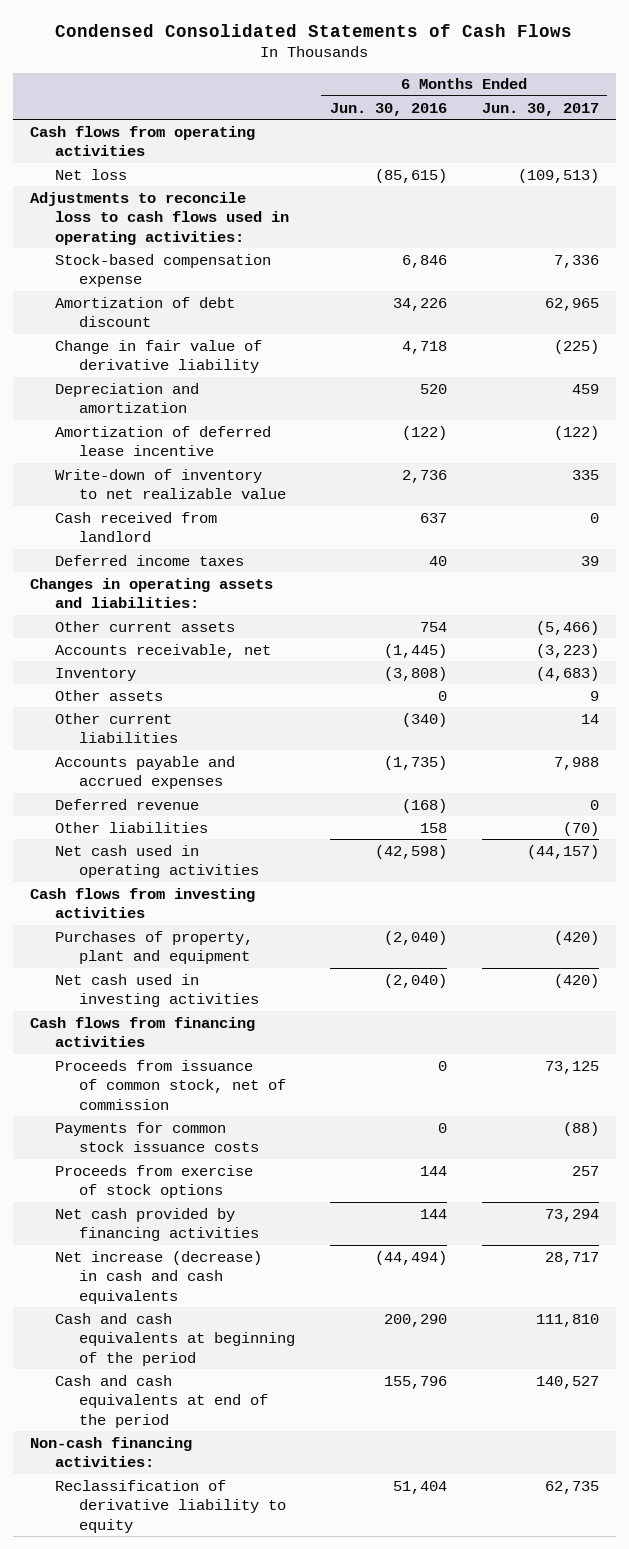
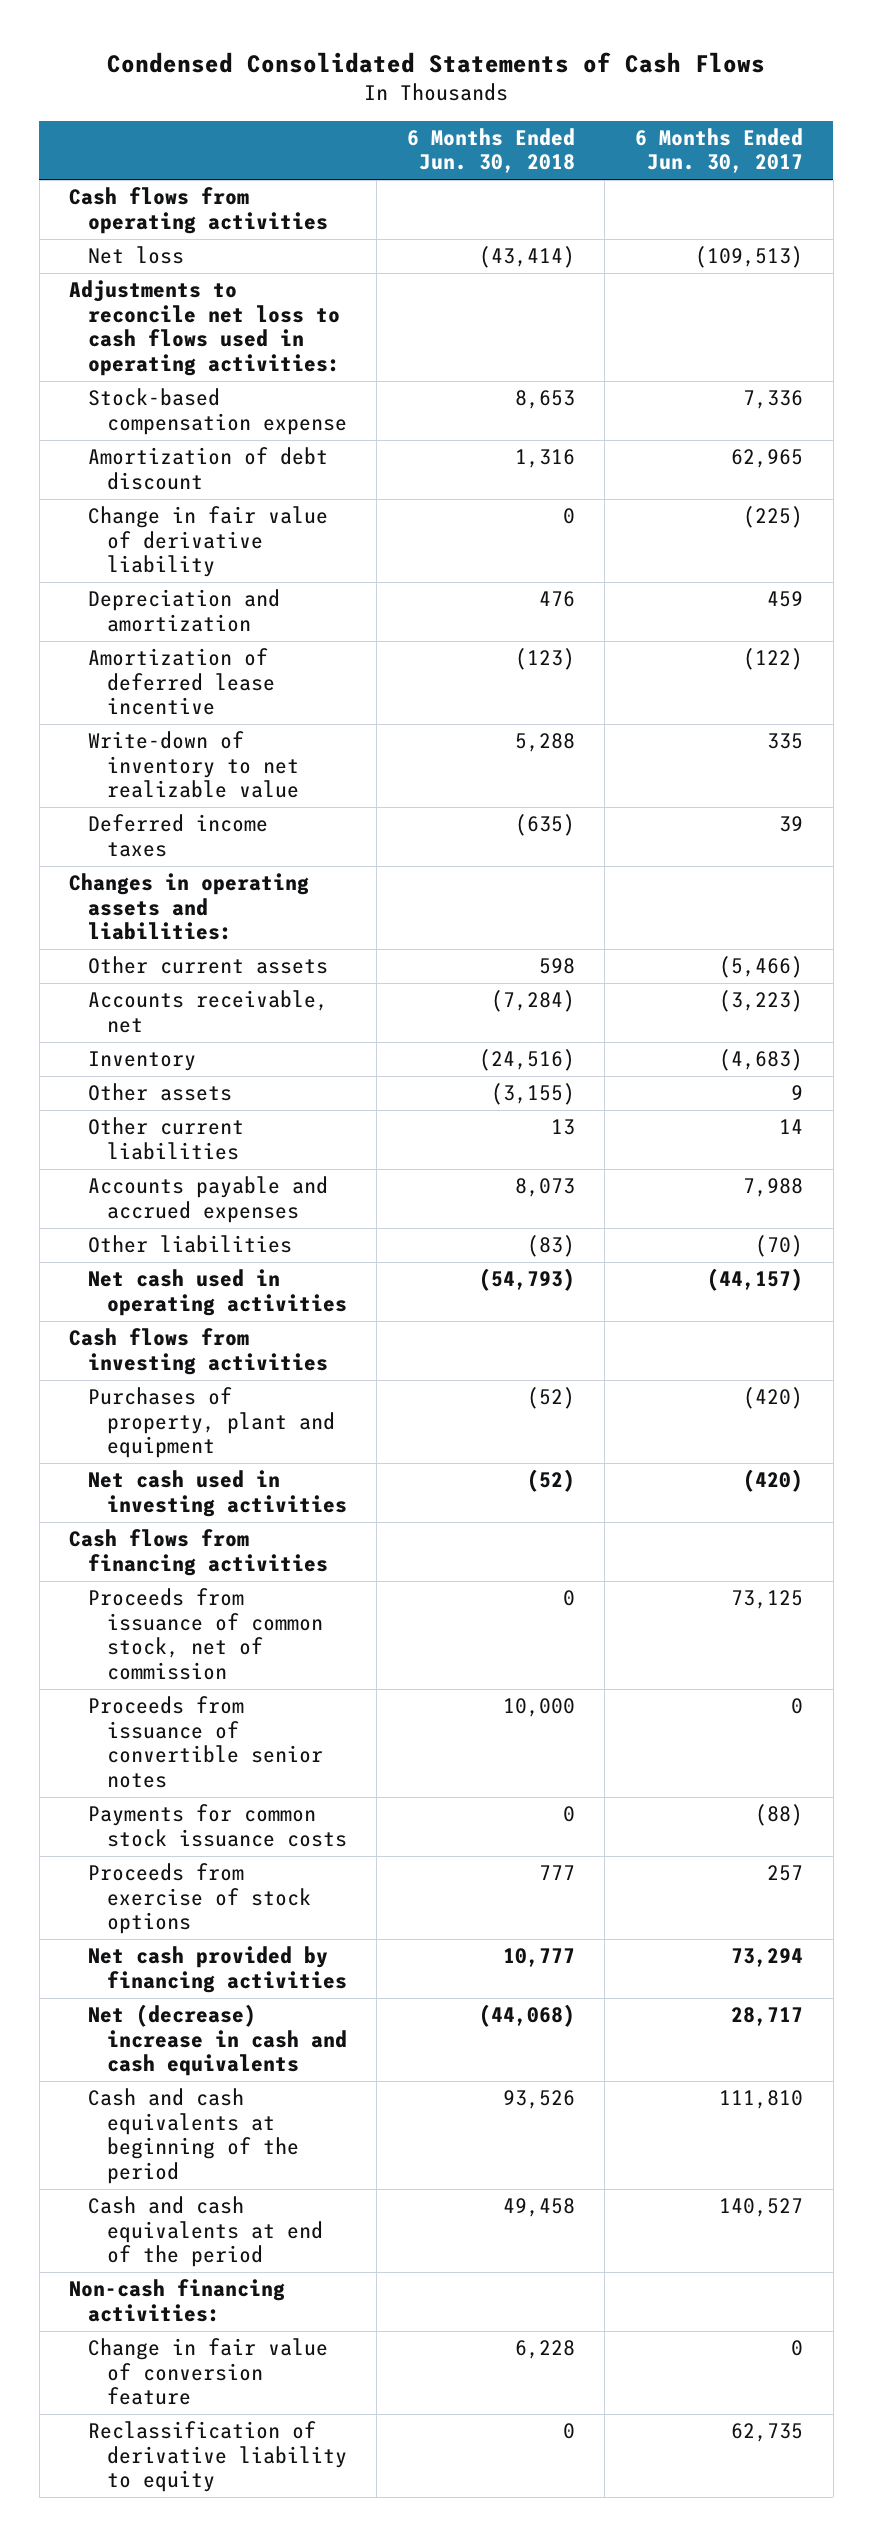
[329,102,447,116] Jun. 30, 2016 -> none
none -> [406,128,575,174] 6 Months Ended Jun. 30, 2018
[30,191,289,245] Adjustments to reconcile loss to cash flows used in operating activities: -> [69,280,340,376] Adjustments to reconcile net loss to cash flows used in operating activities:
[54,511,217,543] Cash received from landlord -> none
[54,798,199,810] Deferred revenue -> none
none -> [87,1696,323,1788] Proceeds from issuance of convertible senior notes
[54,1250,262,1304] Net increase (decrease) in cash and cash equivalents -> [87,2004,347,2077] Net (decrease) increase in cash and cash equivalents
none -> [87,2338,328,2406] Change in fair value of conversion feature

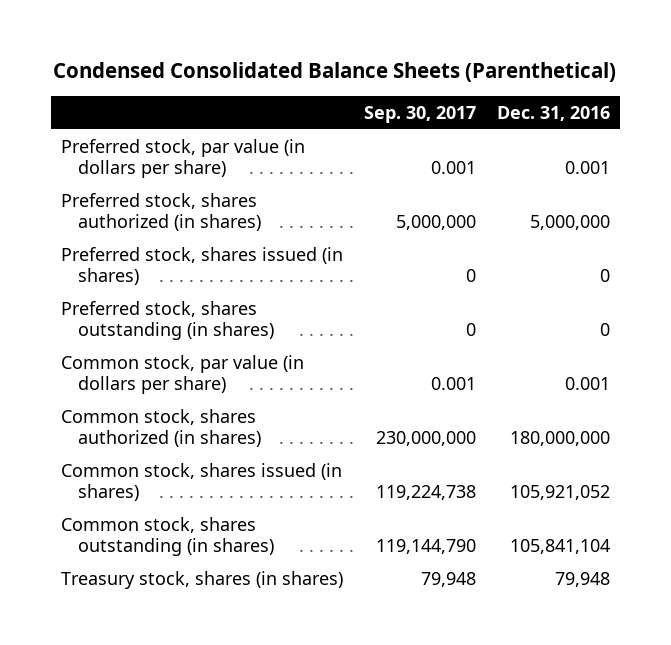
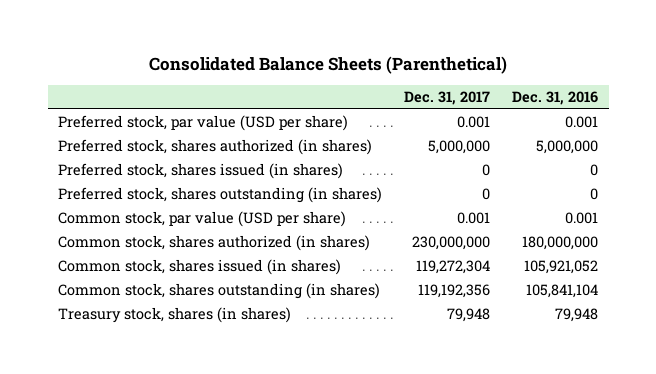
[53,62,617,83] Condensed Consolidated Balance Sheets (Parenthetical) -> [149,56,508,75] Consolidated Balance Sheets (Parenthetical)
[363,105,476,123] Sep. 30, 2017 -> none
none -> [404,91,491,106] Dec. 31, 2017
[61,138,306,179] Preferred stock, par value (in dollars per share) -> [58,115,349,132] Preferred stock, par value (USD per share)
[61,354,305,395] Common stock, par value (in dollars per share) -> [58,211,347,228] Common stock, par value (USD per share)

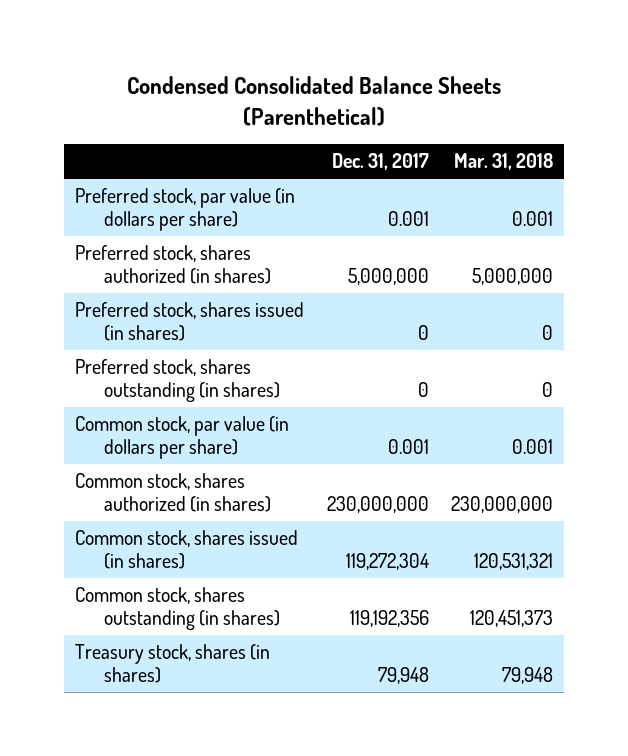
[149,56,508,75] Consolidated Balance Sheets (Parenthetical) -> [127,76,502,126] Condensed Consolidated Balance Sheets (Parenthetical)
[511,91,598,106] Dec. 31, 2016 -> none
none -> [454,153,554,171] Mar. 31, 2018
[58,115,349,132] Preferred stock, par value (USD per share) -> [74,188,295,231] Preferred stock, par value (in dollars per share)
[58,211,347,228] Common stock, par value (USD per share) -> [74,416,289,459] Common stock, par value (in dollars per share)

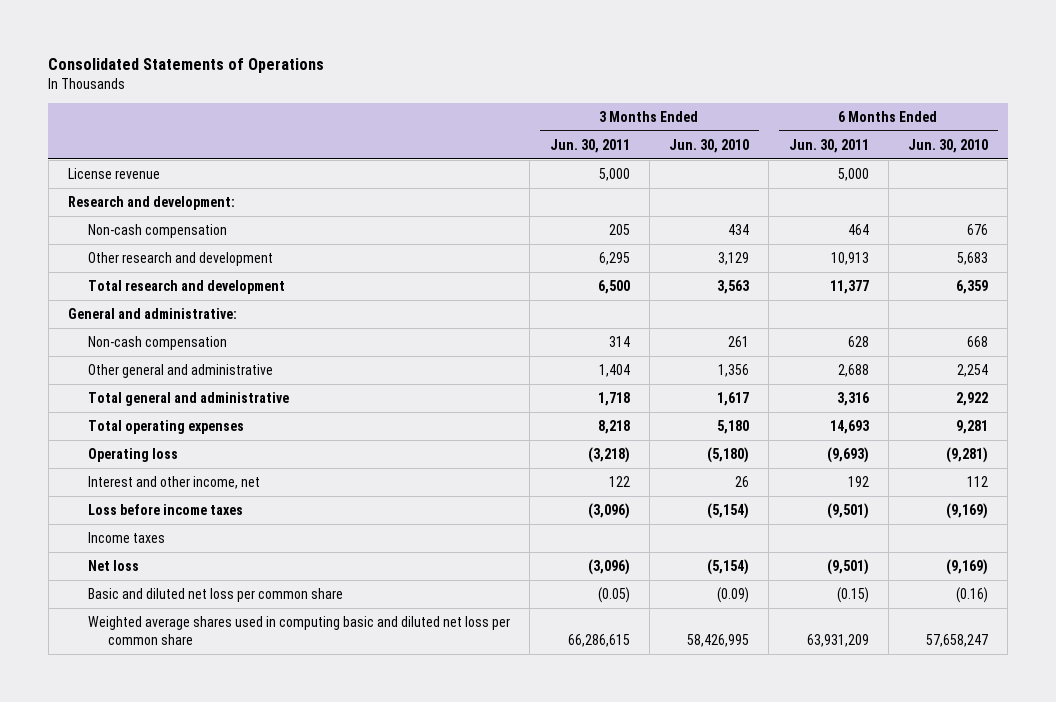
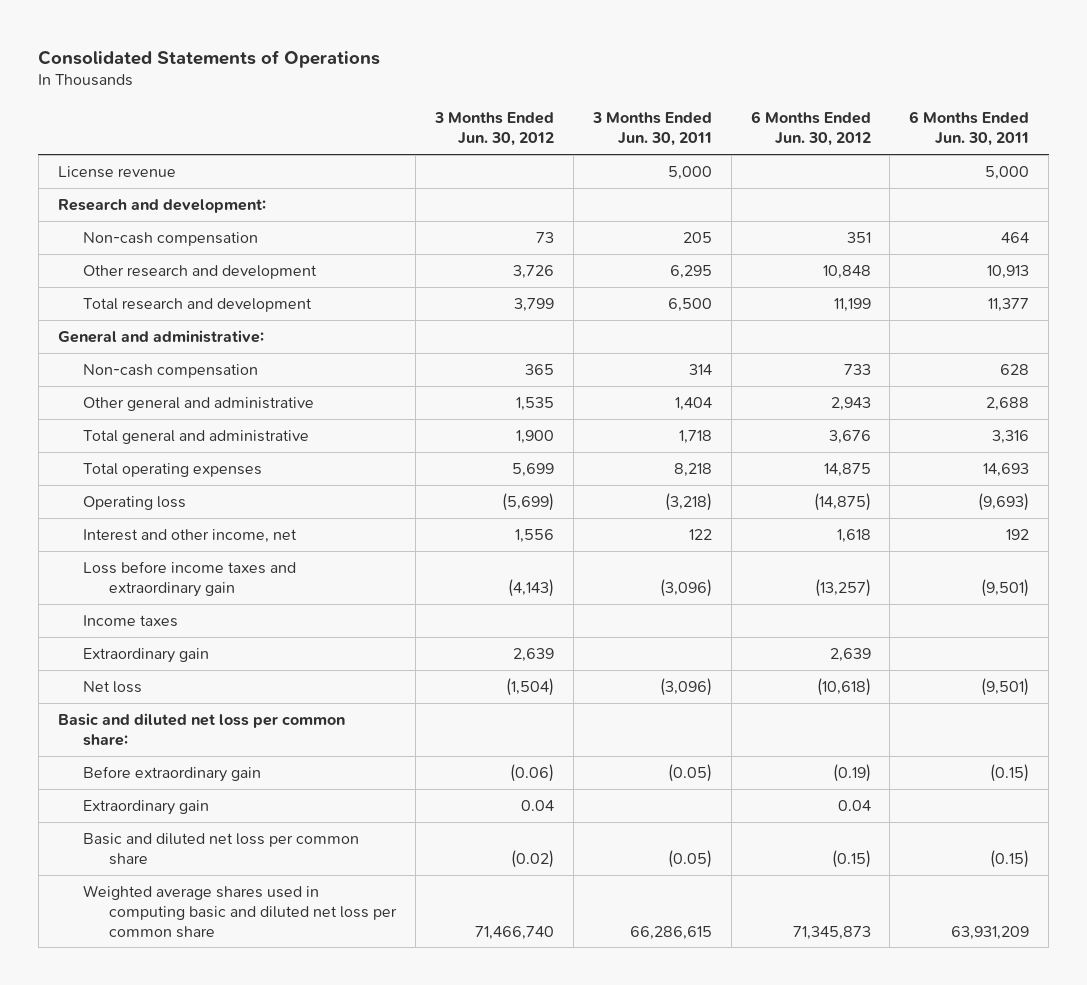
[669,138,750,153] Jun. 30, 2010 -> none
[908,138,989,153] Jun. 30, 2010 -> none
none -> [433,112,554,147] 3 Months Ended Jun. 30, 2012
none -> [750,111,871,147] 6 Months Ended Jun. 30, 2012
[88,503,244,515] Loss before income taxes -> [83,560,297,597] Loss before income taxes and extraordinary gain
none -> [83,647,210,663] Extraordinary gain
none -> [57,712,345,746] Basic and diluted net loss per common share:
none -> [83,765,262,782] Before extraordinary gain
none -> [83,799,210,815] Extraordinary gain

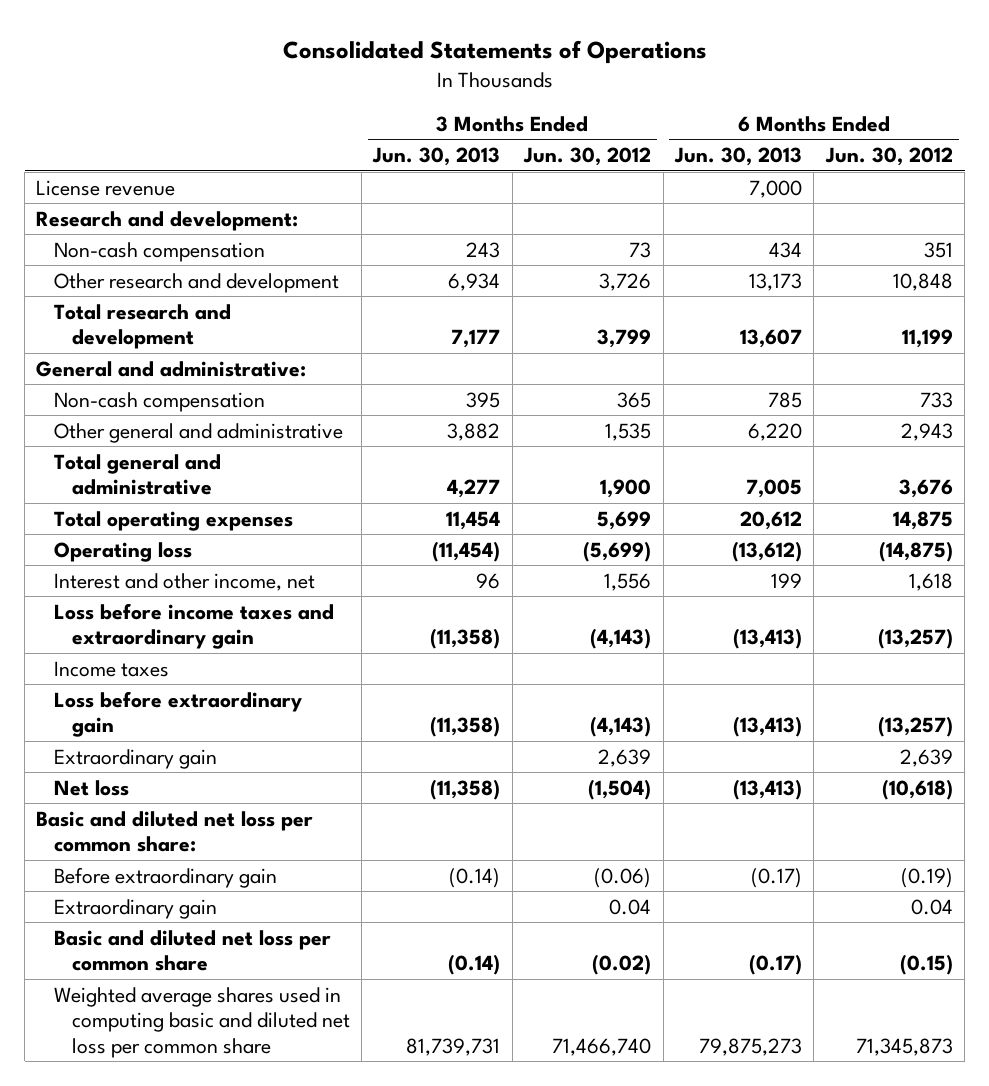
[591,112,712,147] 3 Months Ended Jun. 30, 2011 -> none
[909,111,1030,147] 6 Months Ended Jun. 30, 2011 -> none
none -> [372,147,501,167] Jun. 30, 2013
none -> [674,147,803,167] Jun. 30, 2013
none -> [54,690,303,738] Loss before extraordinary gain

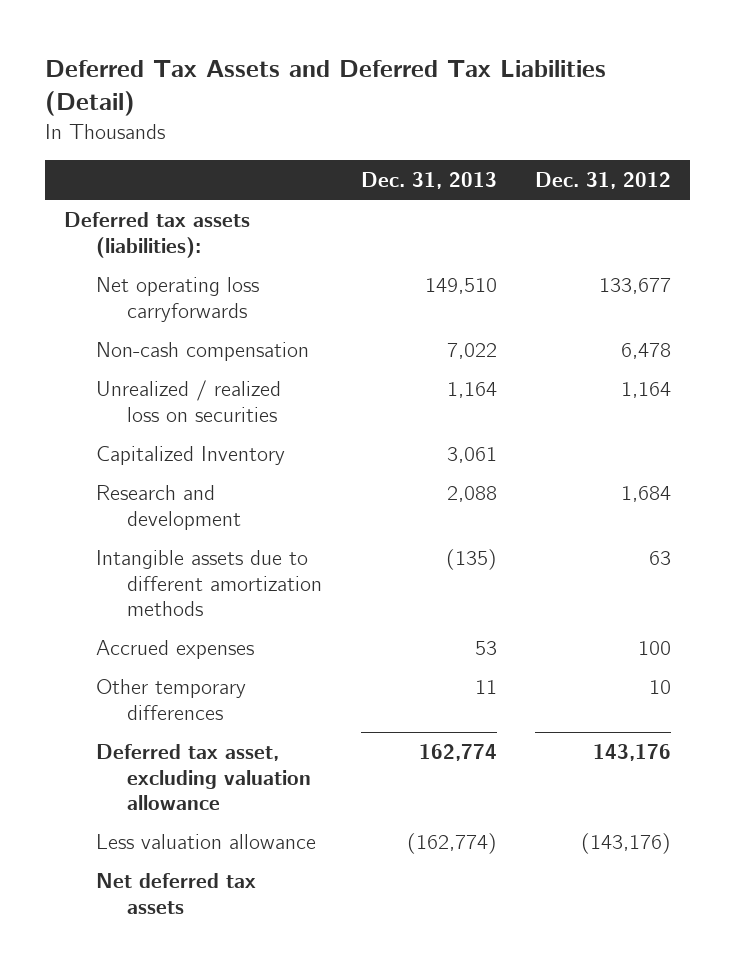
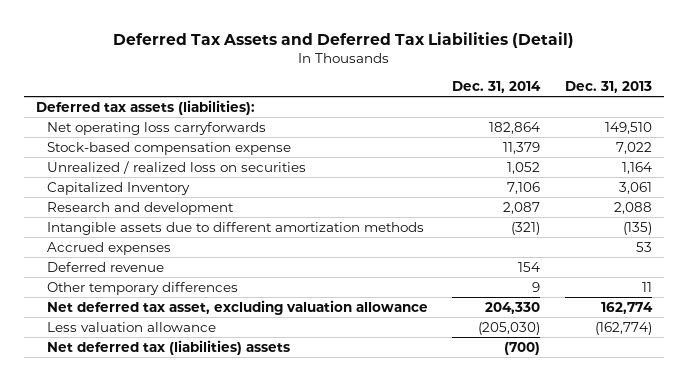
[534,171,671,189] Dec. 31, 2012 -> none
none -> [452,80,542,93] Dec. 31, 2014
[95,341,309,361] Non-cash compensation -> [46,141,291,155] Stock-based compensation expense
none -> [46,261,164,272] Deferred revenue
[95,743,312,811] Deferred tax asset, excluding valuation allowance -> [46,299,428,315] Net deferred tax asset, excluding valuation allowance
[95,872,256,914] Net deferred tax assets -> [46,339,290,355] Net deferred tax (liabilities) assets

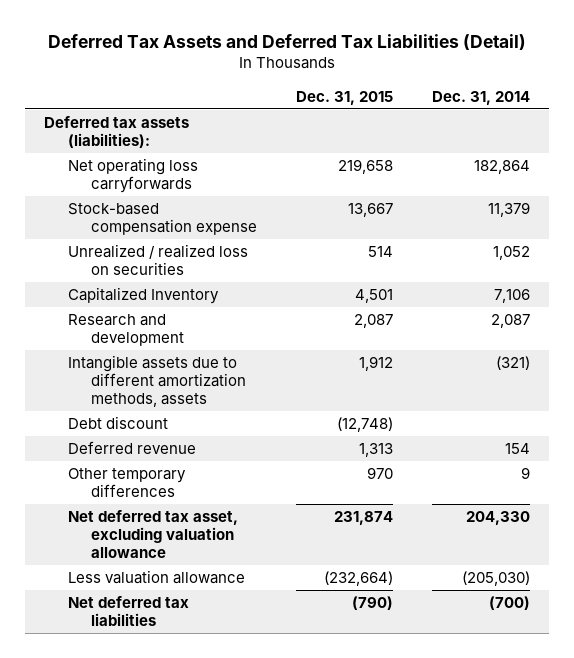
[565,80,653,93] Dec. 31, 2013 -> none
none -> [296,90,394,105] Dec. 31, 2015
[46,241,171,255] Accrued expenses -> none
[46,221,424,235] Intangible assets due to different amortization methods -> [67,355,247,408] Intangible assets due to different amortization methods, assets
none -> [67,416,168,430] Debt discount
[46,339,290,355] Net deferred tax (liabilities) assets -> [67,596,189,627] Net deferred tax liabilities

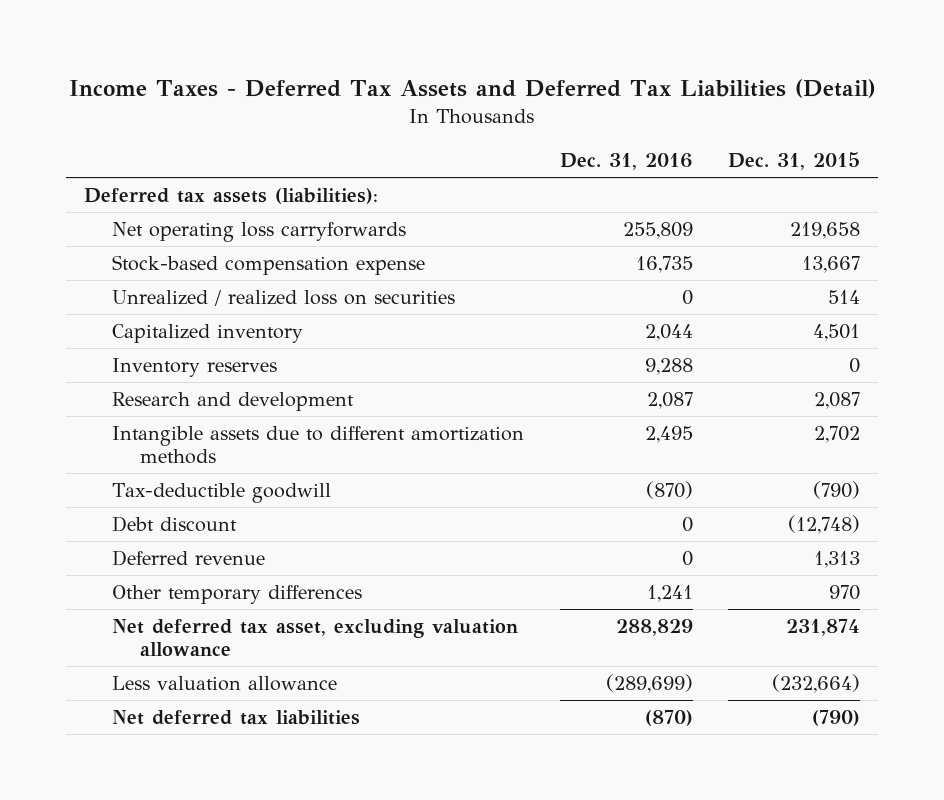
[47,34,526,51] Deferred Tax Assets and Deferred Tax Liabilities (Detail) -> [68,79,876,99] Income Taxes - Deferred Tax Assets and Deferred Tax Liabilities (Detail)
[431,90,530,105] Dec. 31, 2014 -> none
none -> [559,152,693,170] Dec. 31, 2016
[67,287,219,305] Capitalized Inventory -> [111,323,303,343] Capitalized inventory
none -> [111,357,277,377] Inventory reserves
[67,355,247,408] Intangible assets due to different amortization methods, assets -> [111,425,524,464] Intangible assets due to different amortization methods
[359,356,394,372] 1,912 -> [814,425,861,443] 2,702
none -> [111,482,331,503] Tax-deductible goodwill

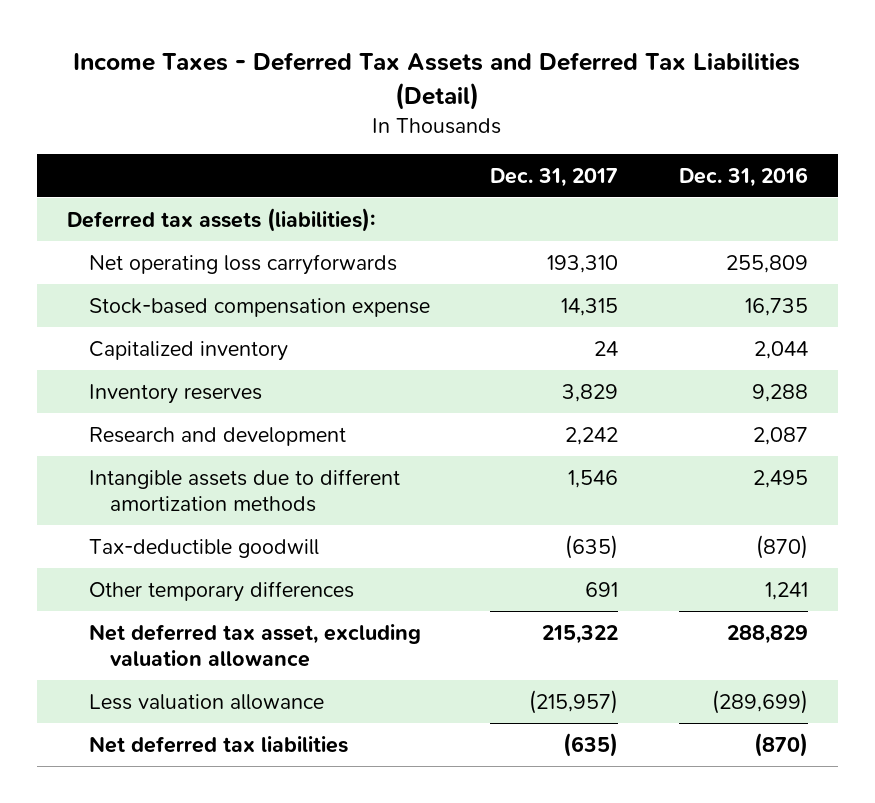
[728,151,861,170] Dec. 31, 2015 -> none
none -> [490,167,619,187] Dec. 31, 2017
[111,289,455,306] Unrealized / realized loss on securities -> none
[111,515,237,532] Debt discount -> none
[111,549,265,566] Deferred revenue -> none

